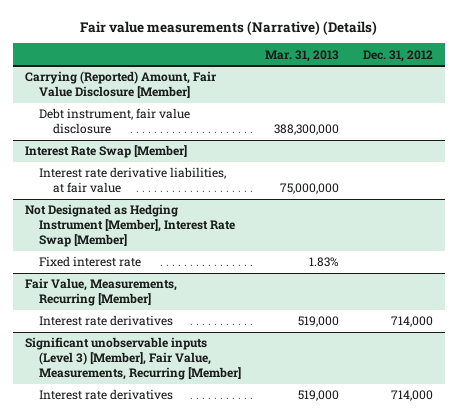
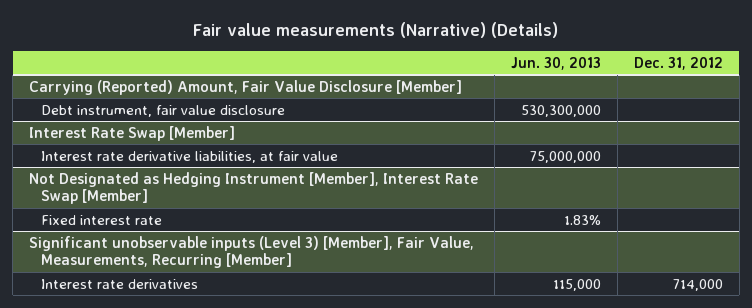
[265,49,340,62] Mar. 31, 2013 -> none
none -> [511,56,602,70] Jun. 30, 2013
[25,278,178,307] Fair Value, Measurements, Recurring [Member] -> none
[39,315,174,327] Interest rate derivatives -> none

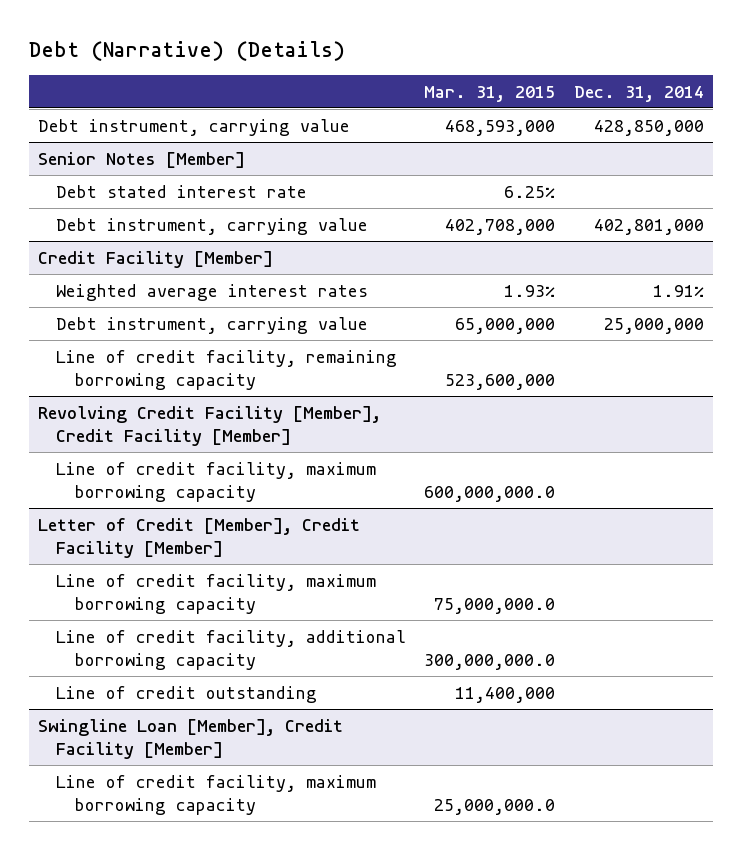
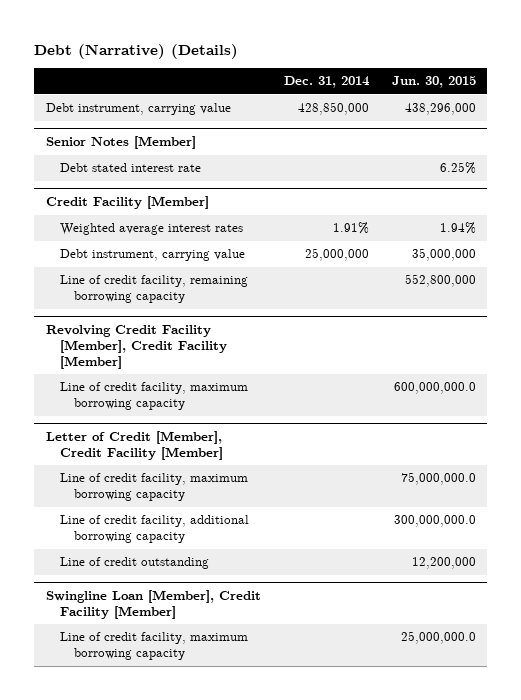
[424,85,556,102] Mar. 31, 2015 -> none
none -> [391,76,476,89] Jun. 30, 2015
[56,217,369,235] Debt instrument, carrying value -> none

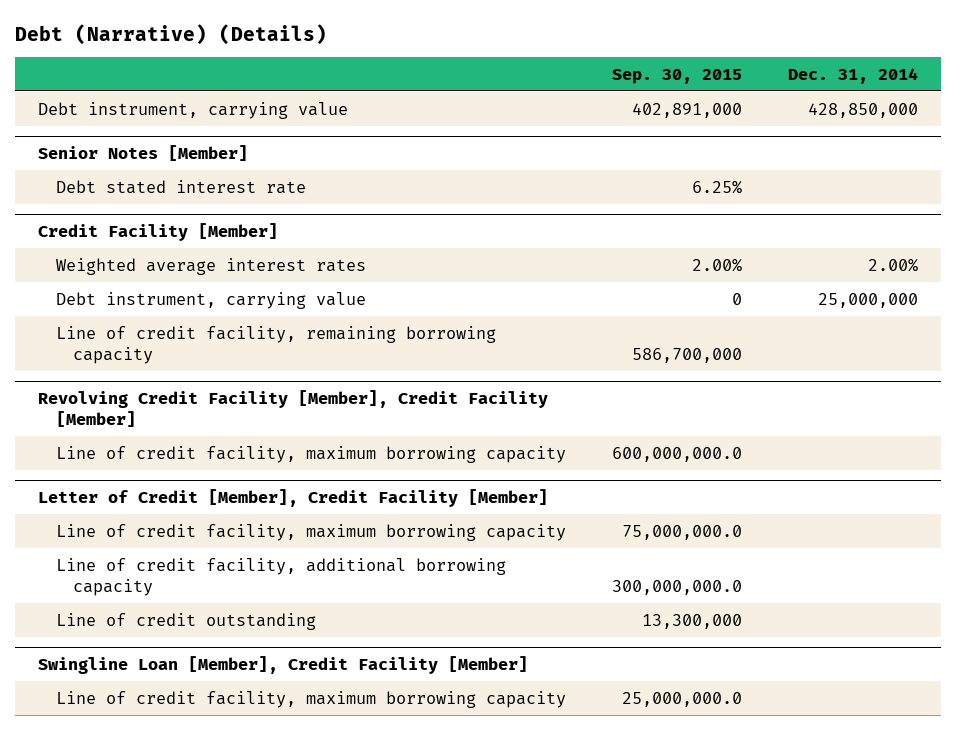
[391,76,476,89] Jun. 30, 2015 -> none
none -> [611,68,742,84] Sep. 30, 2015
[332,222,369,235] 1.91% -> [868,257,919,272] 2.00%

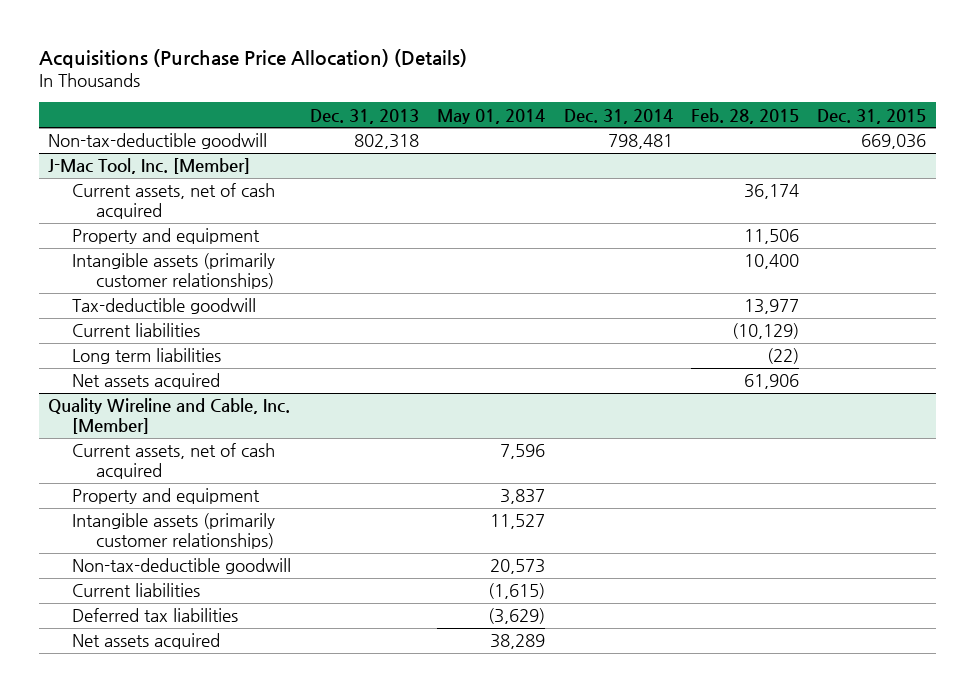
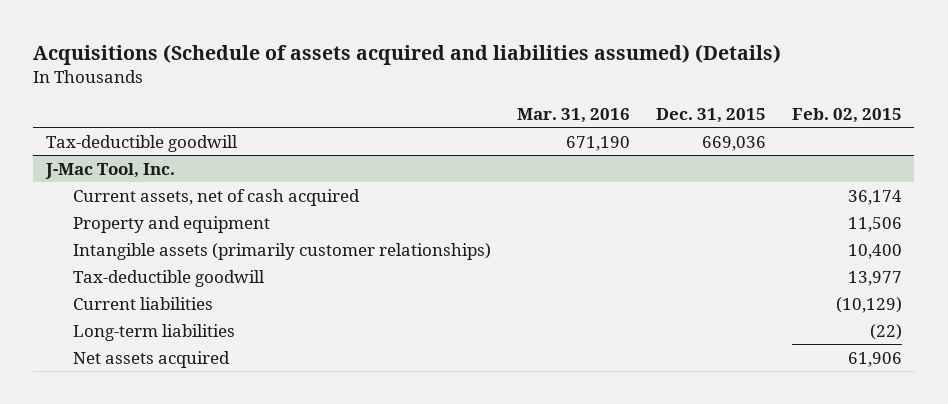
[38,49,467,69] Acquisitions (Purchase Price Allocation) (Details) -> [33,43,782,65] Acquisitions (Schedule of assets acquired and liabilities assumed) (Details)
[309,108,419,124] Dec. 31, 2013 -> none
[437,108,546,124] May 01, 2014 -> none
[563,108,673,124] Dec. 31, 2014 -> none
[691,107,800,124] Feb. 28, 2015 -> none
none -> [516,107,630,123] Mar. 31, 2016
none -> [791,107,902,123] Feb. 02, 2015
[47,133,267,150] Non-tax-deductible goodwill -> [46,134,239,152] Tax-deductible goodwill
[47,158,250,175] J-Mac Tool, Inc. [Member] -> [45,162,176,179] J-Mac Tool, Inc.
[72,348,222,365] Long term liabilities -> [73,323,236,341] Long-term liabilities
[47,398,290,435] Quality Wireline and Cable, Inc. [Member] -> none
[72,443,276,480] Current assets, net of cash acquired -> none
[72,488,261,505] Property and equipment -> none
[72,513,276,550] Intangible assets (primarily customer relationships) -> none
[72,558,292,575] Non-tax-deductible goodwill -> none
[72,583,201,598] Current liabilities -> none
[72,608,239,623] Deferred tax liabilities -> none
[72,633,221,650] Net assets acquired -> none

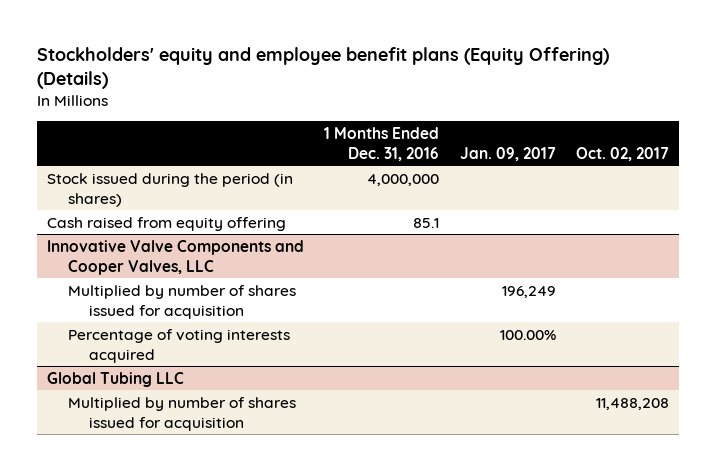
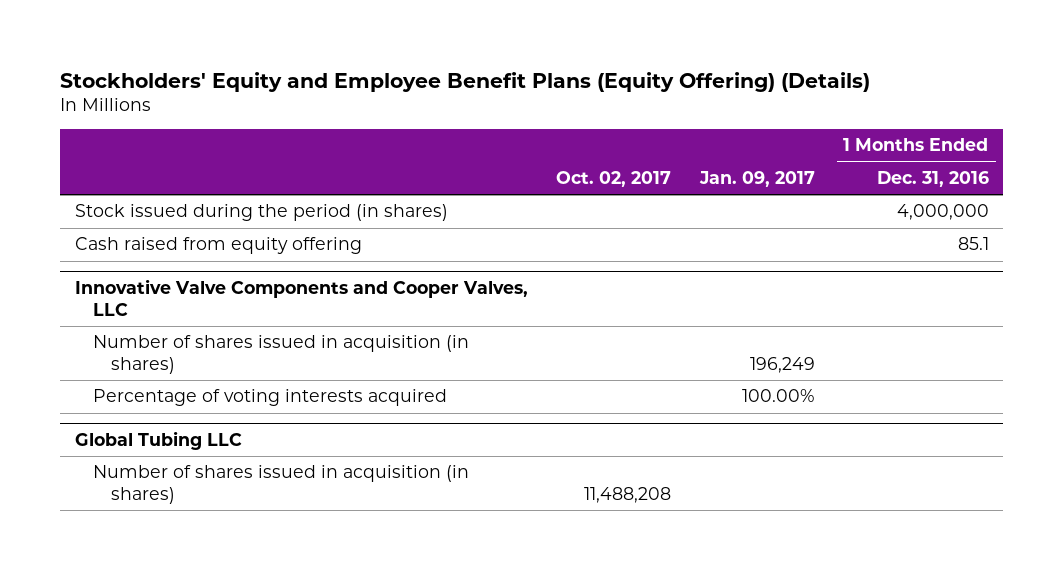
[36,46,609,89] Stockholders' equity and employee benefit plans (Equity Offering) (Details) -> [60,71,871,92] Stockholders' Equity and Employee Benefit Plans (Equity Offering) (Details)
[68,284,297,319] Multiplied by number of shares issued for acquisition -> [92,335,469,375] Number of shares issued in acquisition (in shares)
[68,396,297,431] Multiplied by number of shares issued for acquisition -> [92,465,469,505] Number of shares issued in acquisition (in shares)

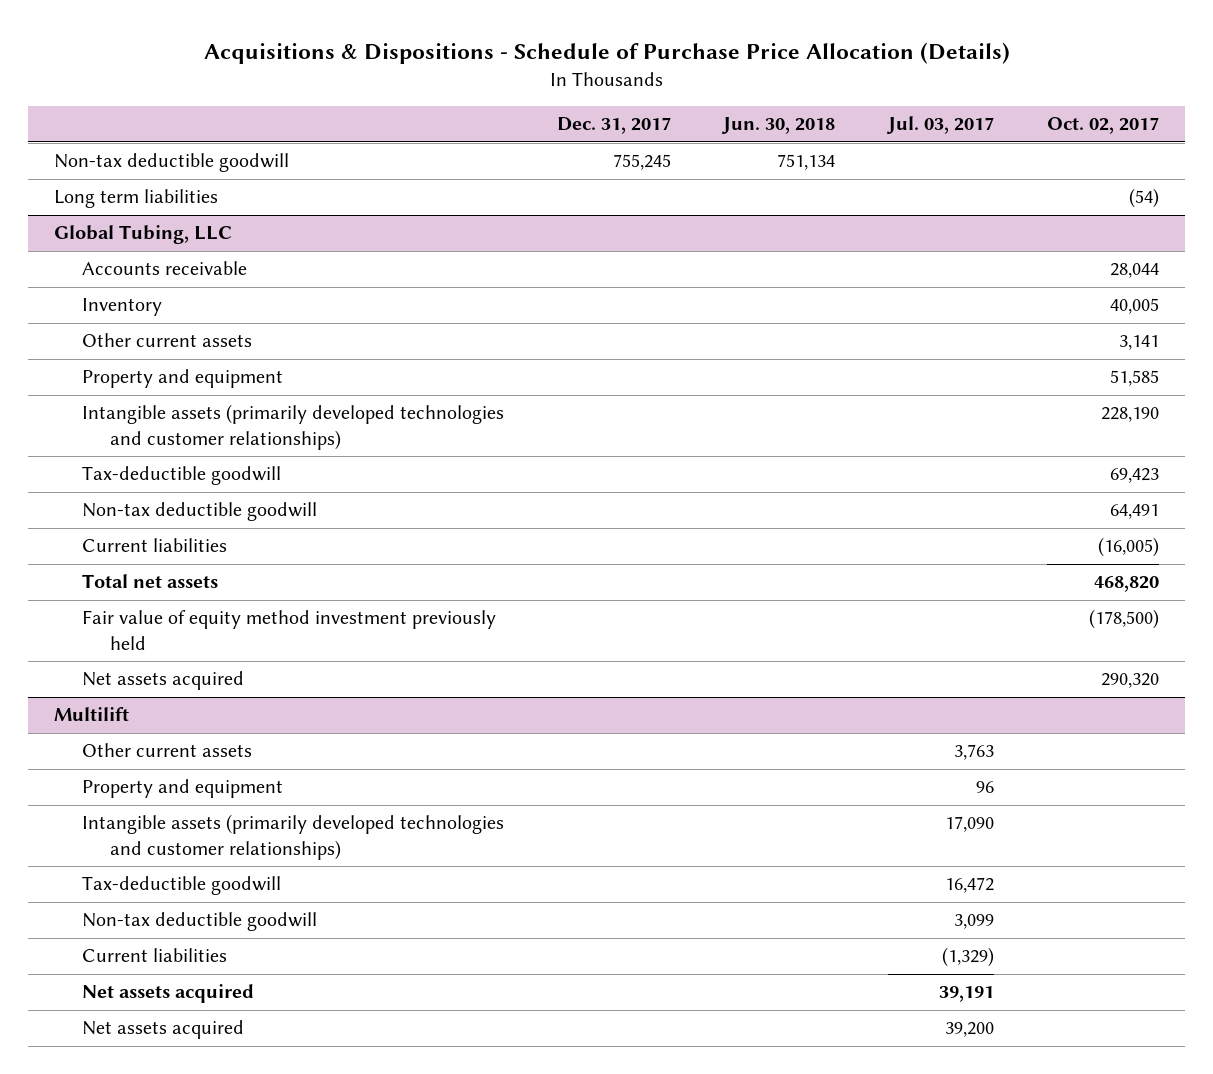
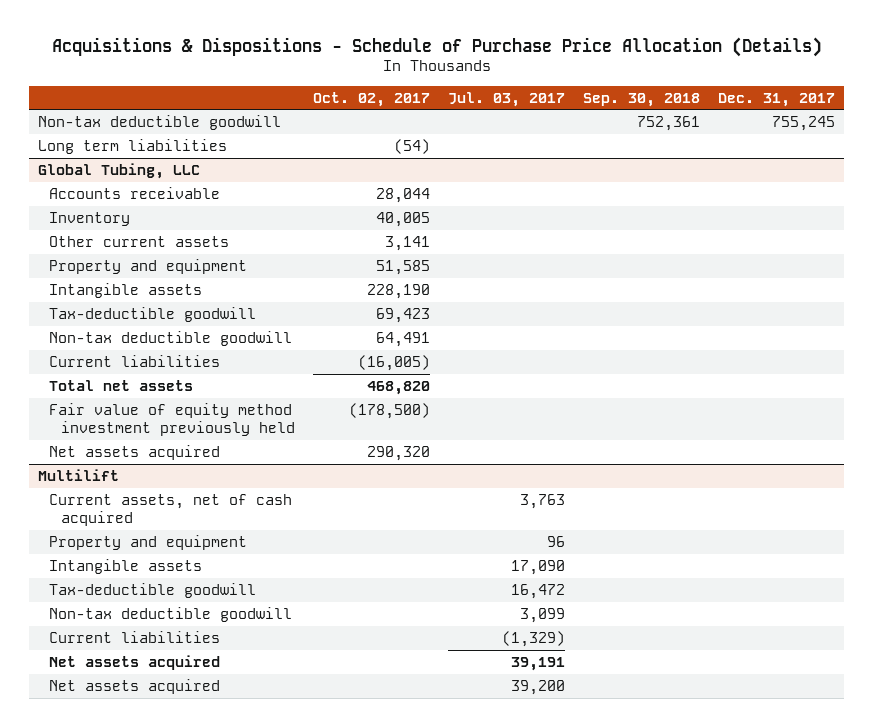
[721,117,836,135] Jun. 30, 2018 -> none
none -> [583,92,701,107] Sep. 30, 2018
[81,404,504,450] Intangible assets (primarily developed technologies and customer relationships) -> [49,282,203,298] Intangible assets
[81,743,252,758] Other current assets -> [49,493,293,527] Current assets, net of cash acquired
[81,814,504,860] Intangible assets (primarily developed technologies and customer relationships) -> [49,558,203,574] Intangible assets

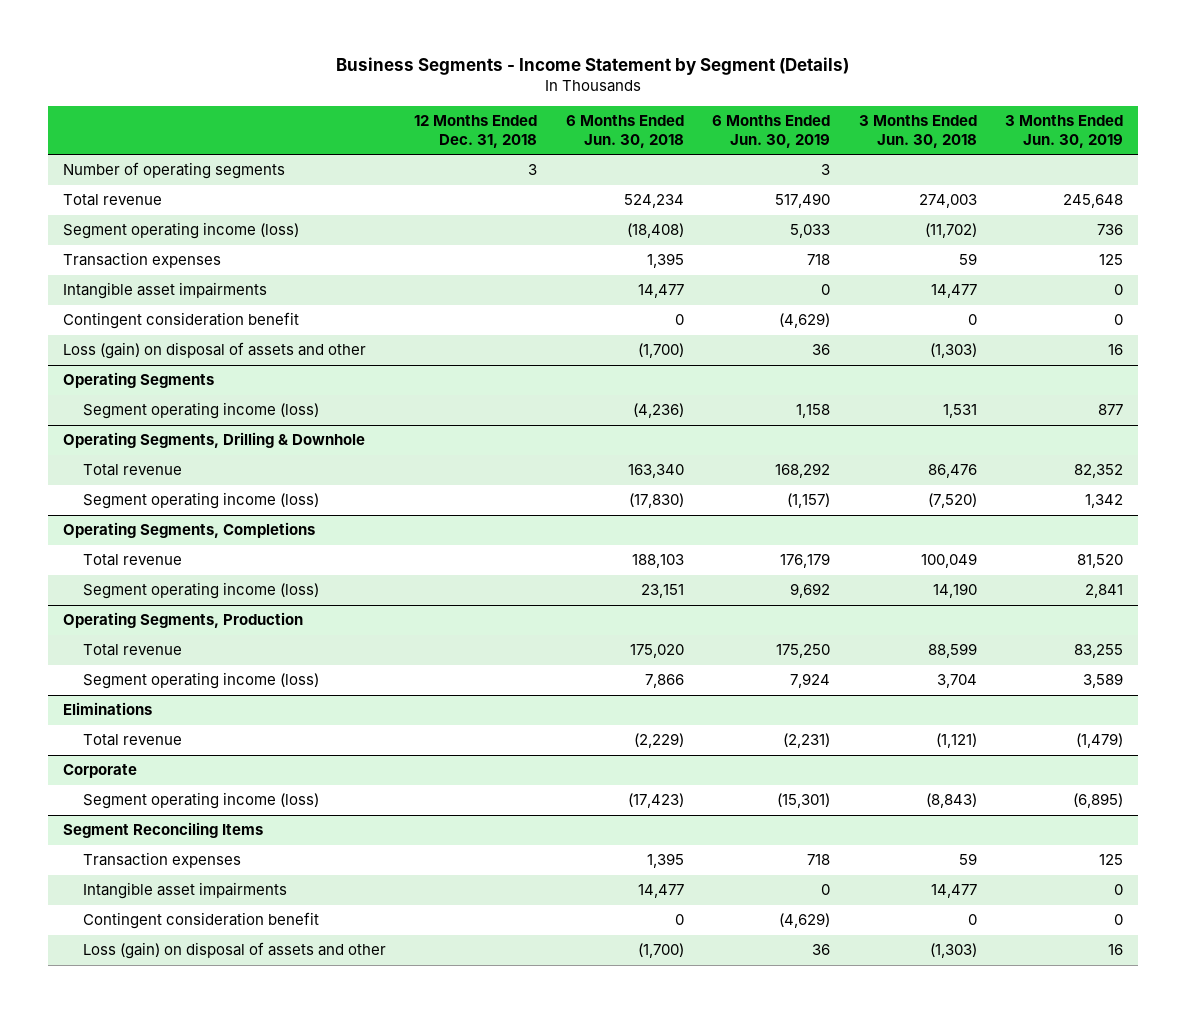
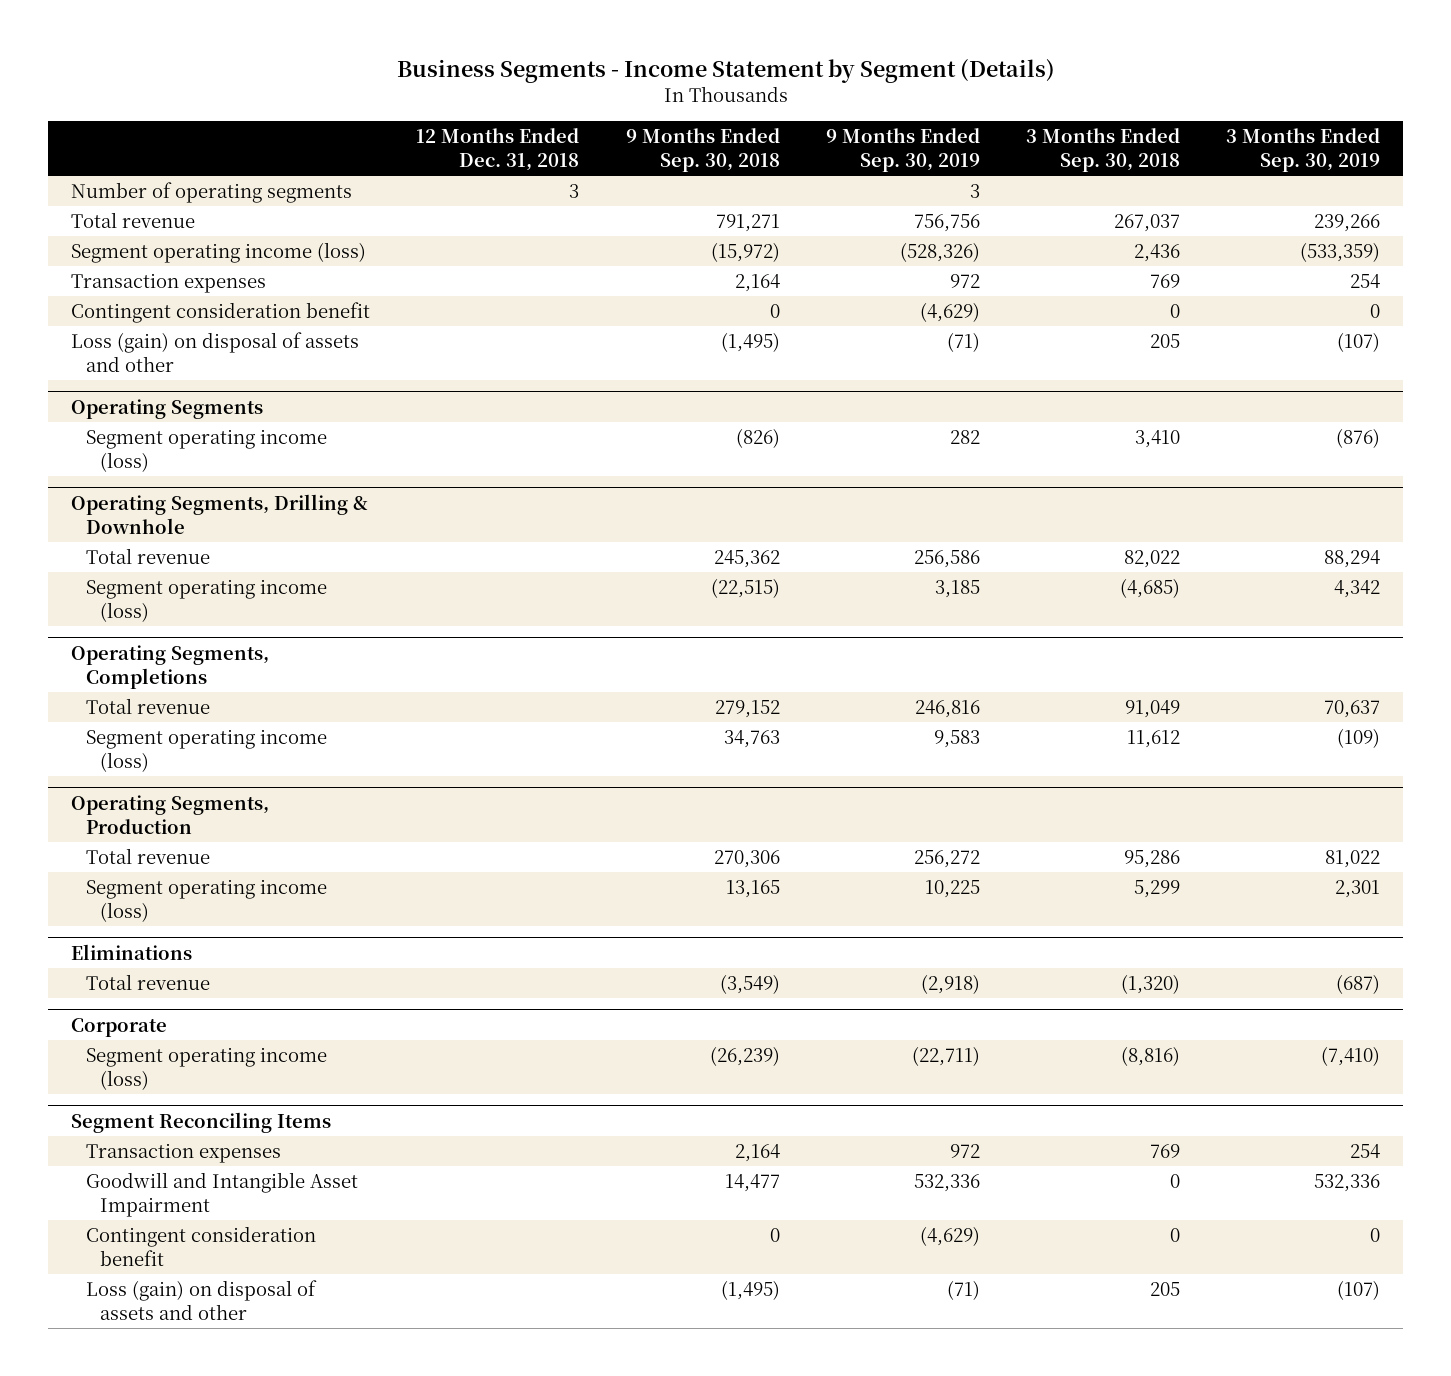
[565,115,684,148] 6 Months Ended Jun. 30, 2018 -> none
[712,115,831,148] 6 Months Ended Jun. 30, 2019 -> none
[858,115,977,148] 3 Months Ended Jun. 30, 2018 -> none
[1005,115,1124,148] 3 Months Ended Jun. 30, 2019 -> none
none -> [625,127,780,172] 9 Months Ended Sep. 30, 2018
none -> [825,127,980,172] 9 Months Ended Sep. 30, 2019
none -> [1025,127,1180,172] 3 Months Ended Sep. 30, 2018
none -> [1226,127,1381,172] 3 Months Ended Sep. 30, 2019
[62,282,267,300] Intangible asset impairments -> none
[82,882,287,900] Intangible asset impairments -> [85,1171,358,1217] Goodwill and Intangible Asset Impairment

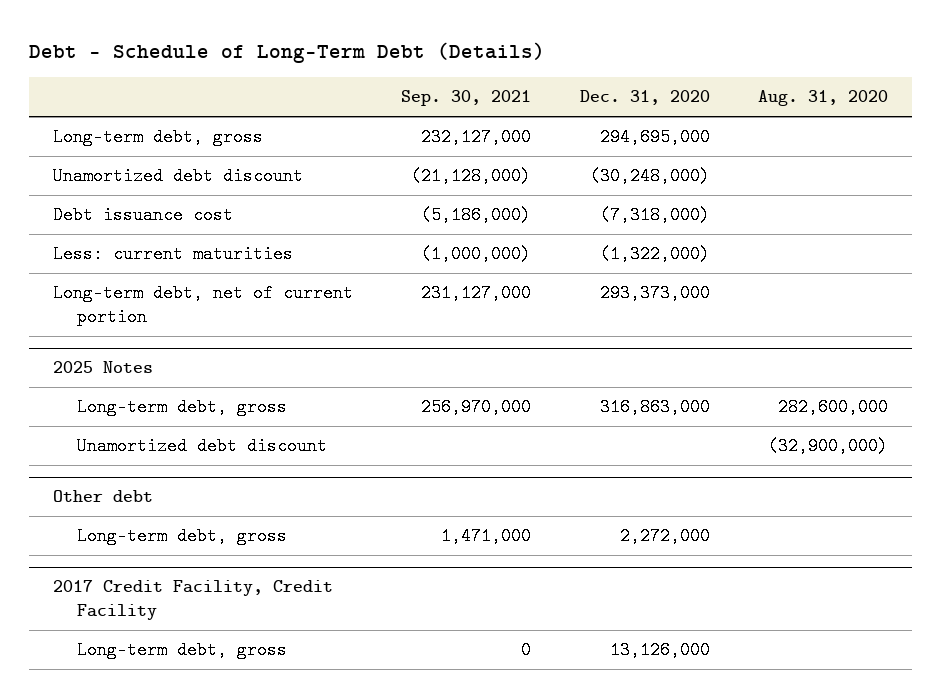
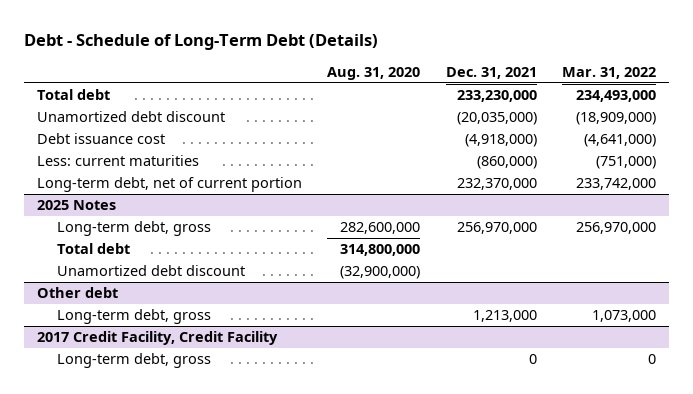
[401,90,532,107] Sep. 30, 2021 -> none
[579,90,710,106] Dec. 31, 2020 -> none
none -> [445,66,537,79] Dec. 31, 2021
none -> [562,66,657,79] Mar. 31, 2022
[52,128,263,147] Long-term debt, gross -> none
none -> [36,89,110,101] Total debt
none -> [57,243,131,255] Total debt

